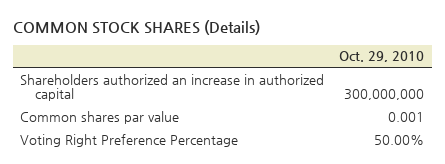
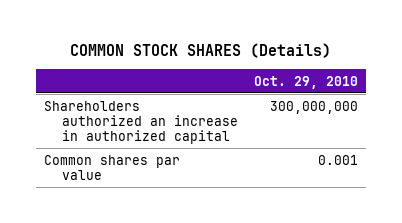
[20,133,239,147] Voting Right Preference Percentage -> none

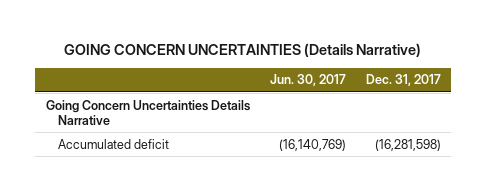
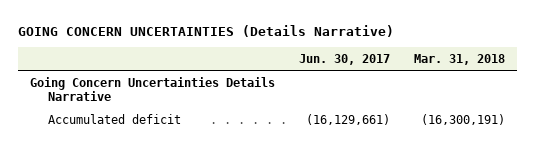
[365,74,441,87] Dec. 31, 2017 -> none
none -> [414,53,506,65] Mar. 31, 2018
[278,138,346,151] (16,140,769) -> [306,113,391,125] (16,129,661)

